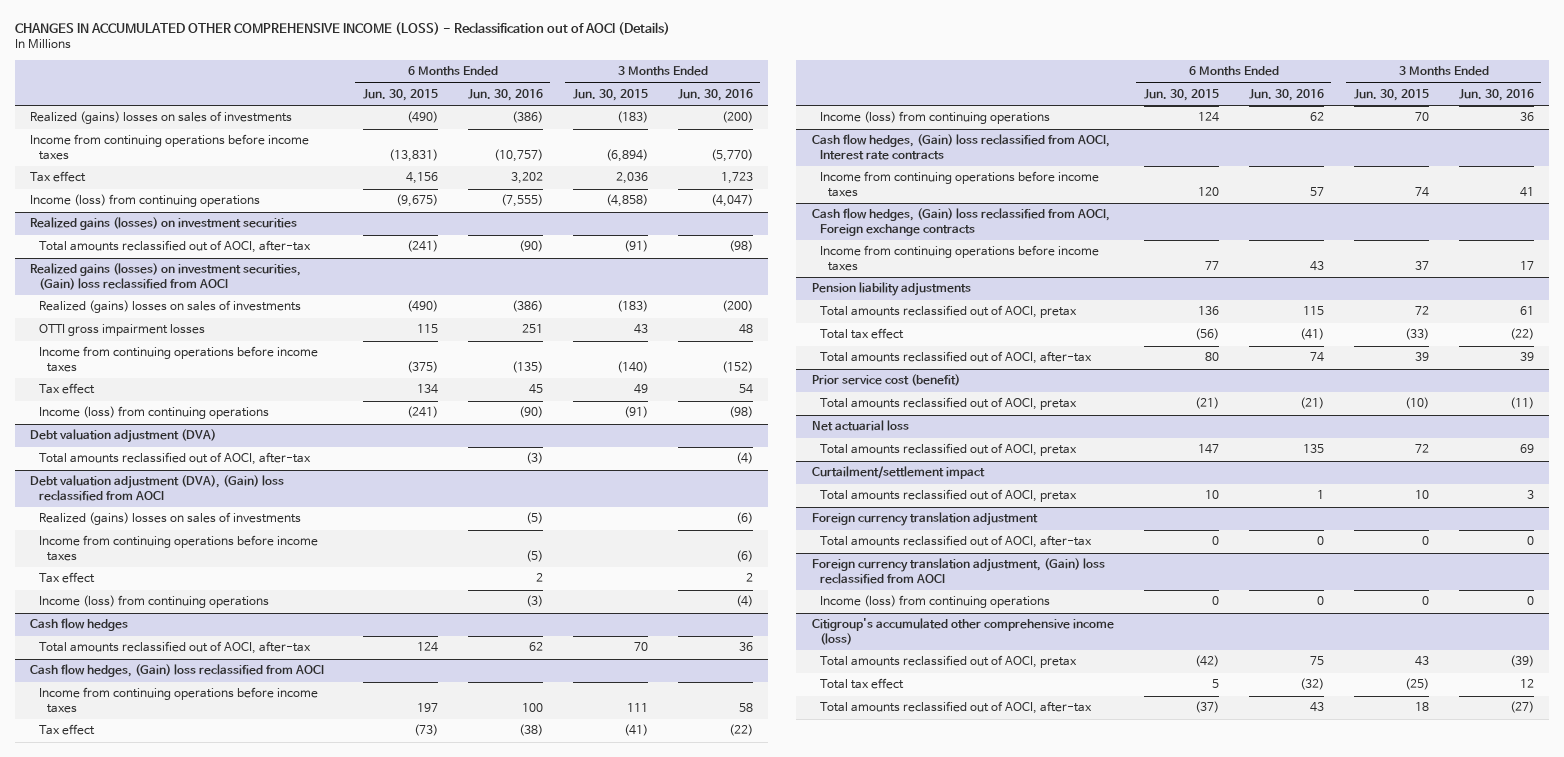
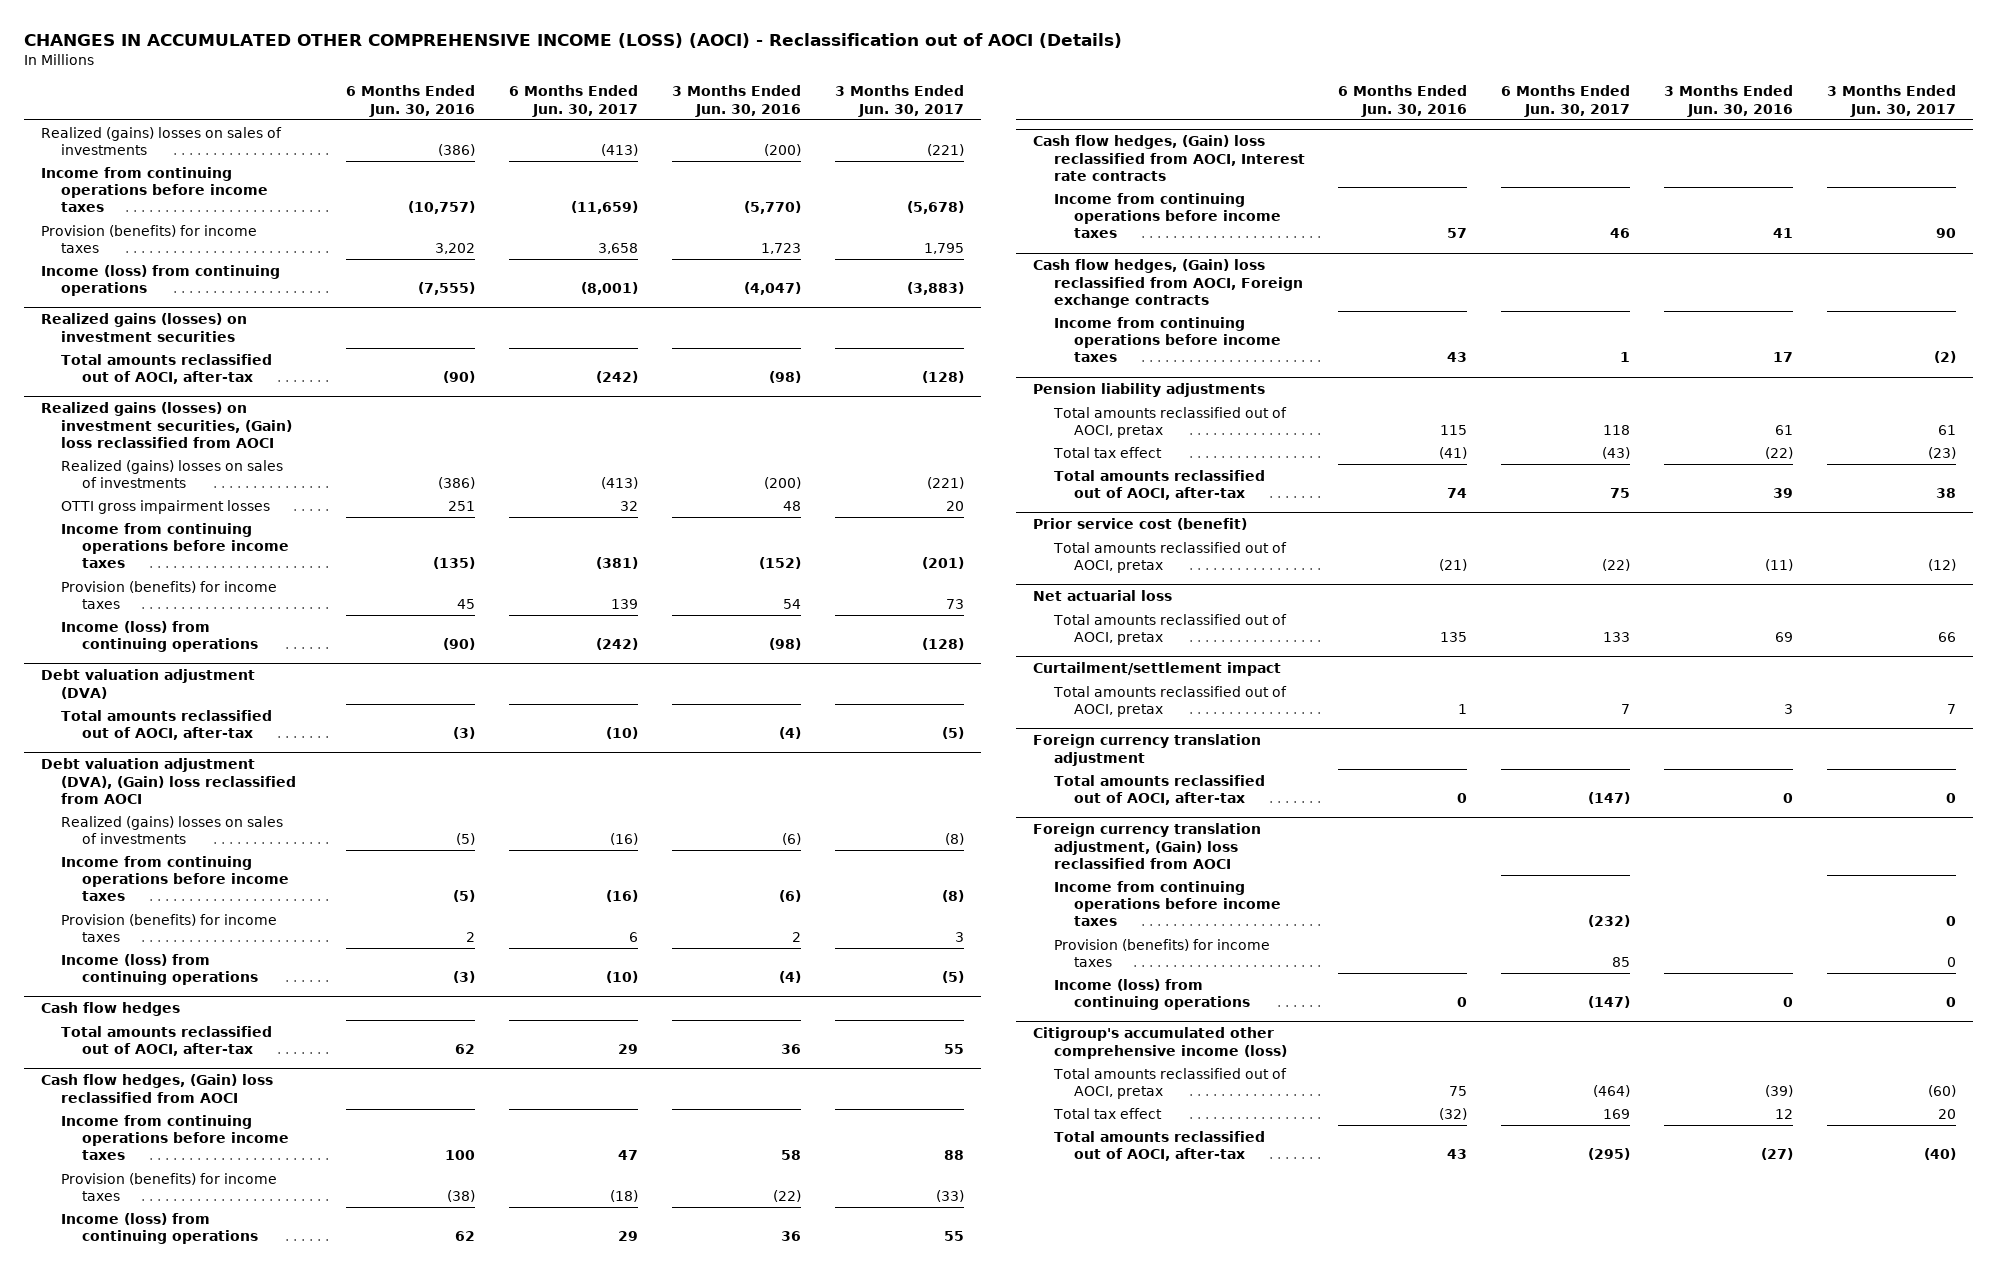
[15,22,671,36] CHANGES IN ACCUMULATED OTHER COMPREHENSIVE INCOME (LOSS) - Reclassification out of AOCI (Details) -> [24,33,1123,49] CHANGES IN ACCUMULATED OTHER COMPREHENSIVE INCOME (LOSS) (AOCI) - Reclassification out of AOCI (Details)
[362,89,438,102] Jun. 30, 2015 -> none
[572,89,648,102] Jun. 30, 2015 -> none
none -> [509,85,639,117] 6 Months Ended Jun. 30, 2017
none -> [834,85,964,117] 3 Months Ended Jun. 30, 2017
[30,171,87,183] Tax effect -> [41,224,258,253] Provision (benefits) for income taxes
[38,383,95,395] Tax effect -> [61,580,278,609] Provision (benefits) for income taxes
[38,572,95,584] Tax effect -> [61,913,278,942] Provision (benefits) for income taxes
[38,724,95,736] Tax effect -> [61,1172,278,1201] Provision (benefits) for income taxes
none -> [1053,880,1281,927] Income from continuing operations before income taxes
none -> [1053,938,1270,967] Provision (benefits) for income taxes

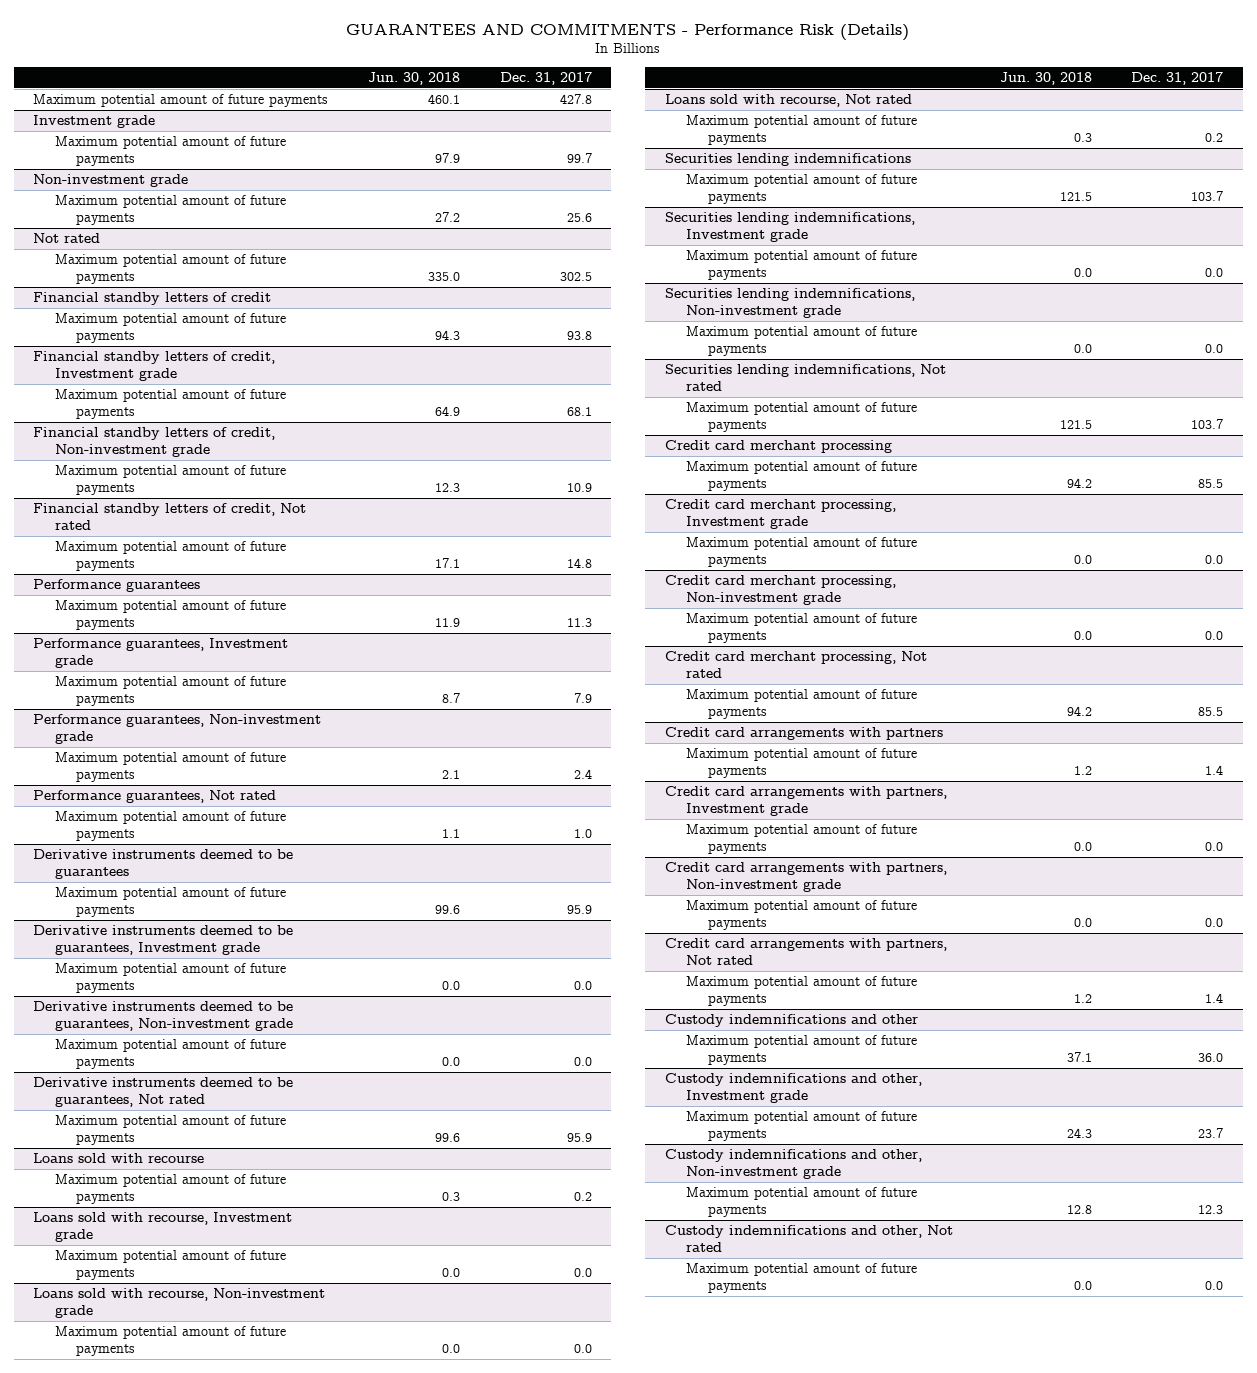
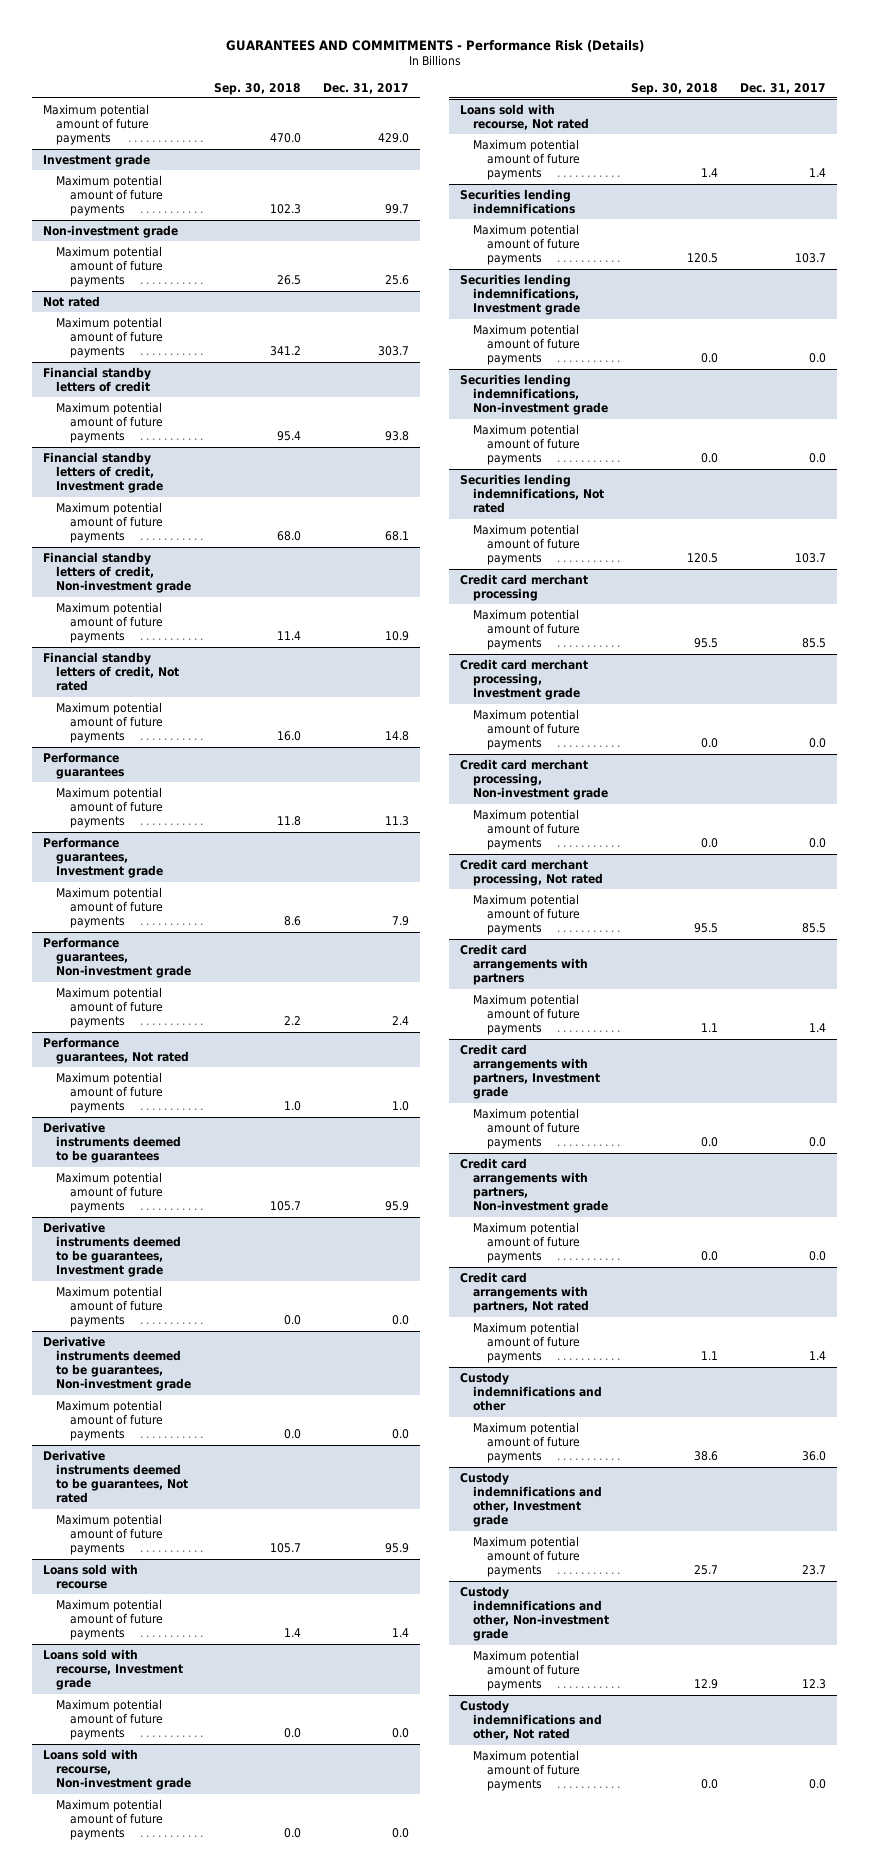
[367,71,460,85] Jun. 30, 2018 -> none
none -> [214,82,302,95] Sep. 30, 2018
[559,94,592,105] 427.8 -> [378,133,410,144] 429.0
[559,271,592,281] 302.5 -> [378,346,410,357] 303.7
[573,1191,592,1201] 0.2 -> [392,1628,410,1638] 1.4
[1205,132,1224,142] 0.2 -> [809,168,827,178] 1.4

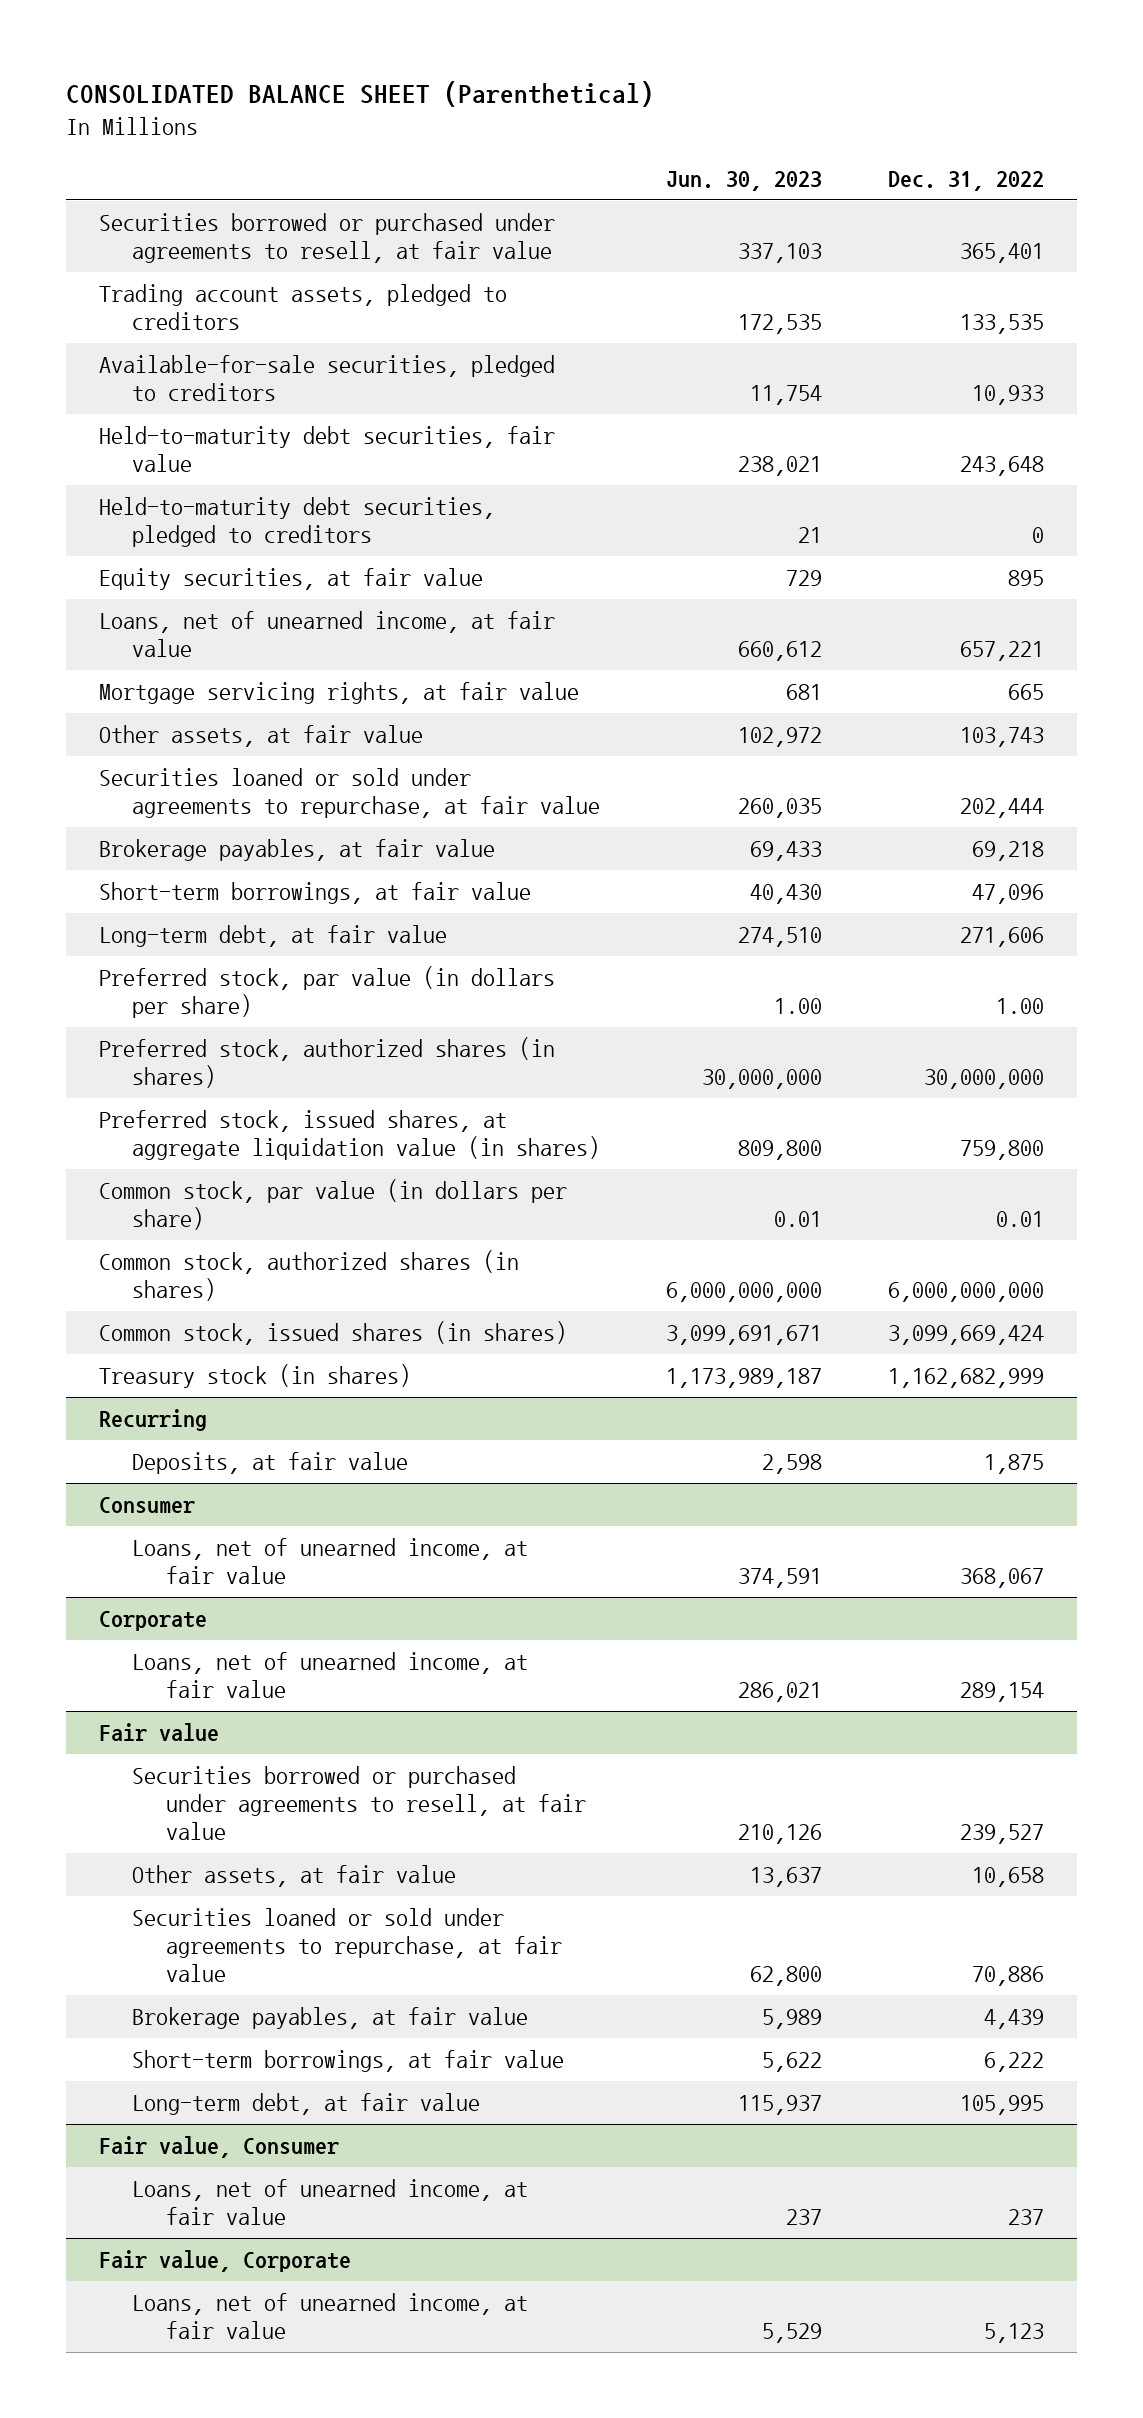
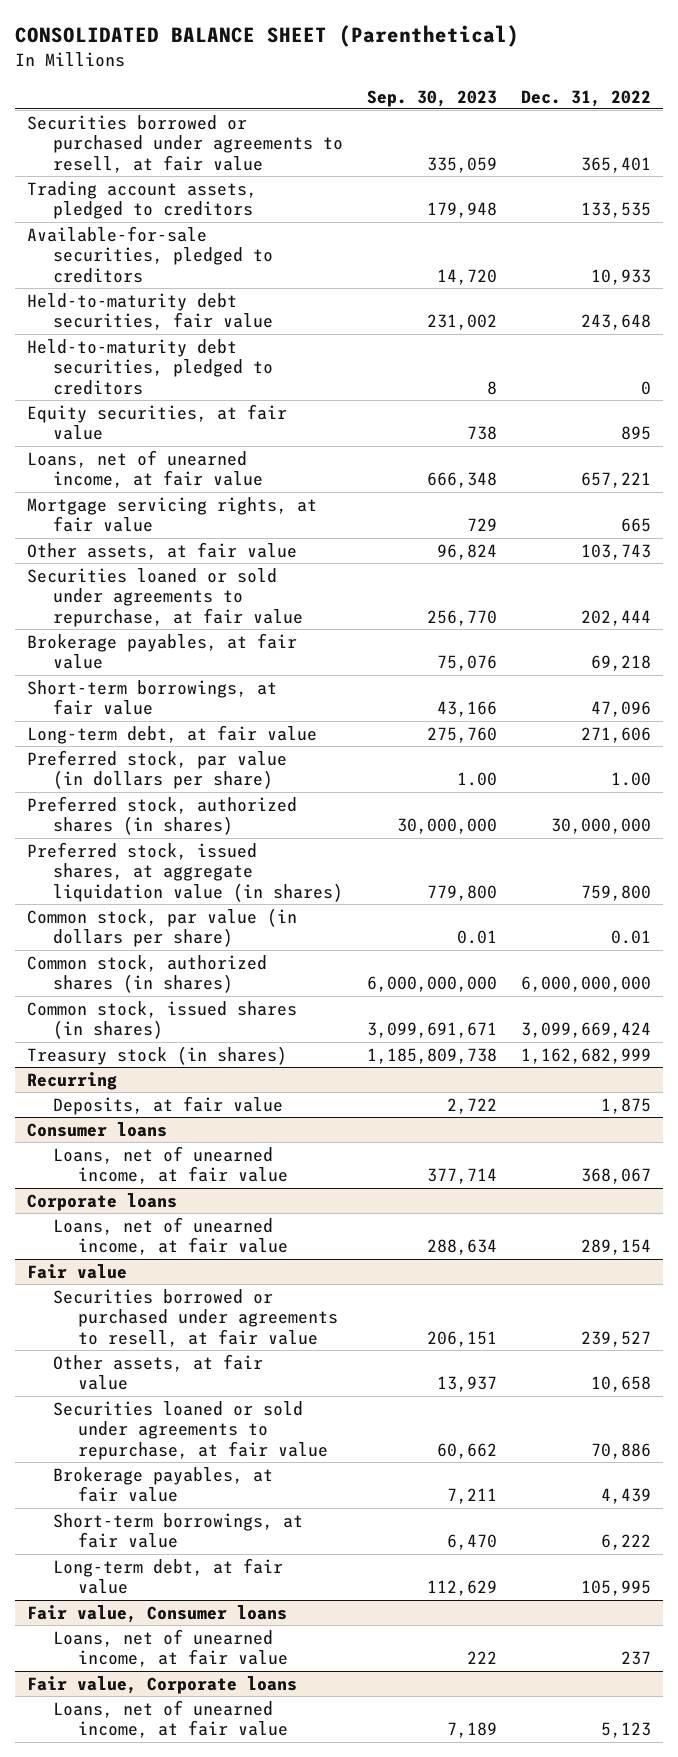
[666,170,823,191] Jun. 30, 2023 -> none
none -> [366,89,497,107] Sep. 30, 2023
[98,1496,195,1513] Consumer -> [27,1121,168,1137] Consumer loans
[98,1610,207,1631] Corporate -> [27,1192,178,1211] Corporate loans
[98,2135,339,2158] Fair value, Consumer -> [27,1604,288,1623] Fair value, Consumer loans
[98,2249,351,2272] Fair value, Corporate -> [27,1675,298,1694] Fair value, Corporate loans

